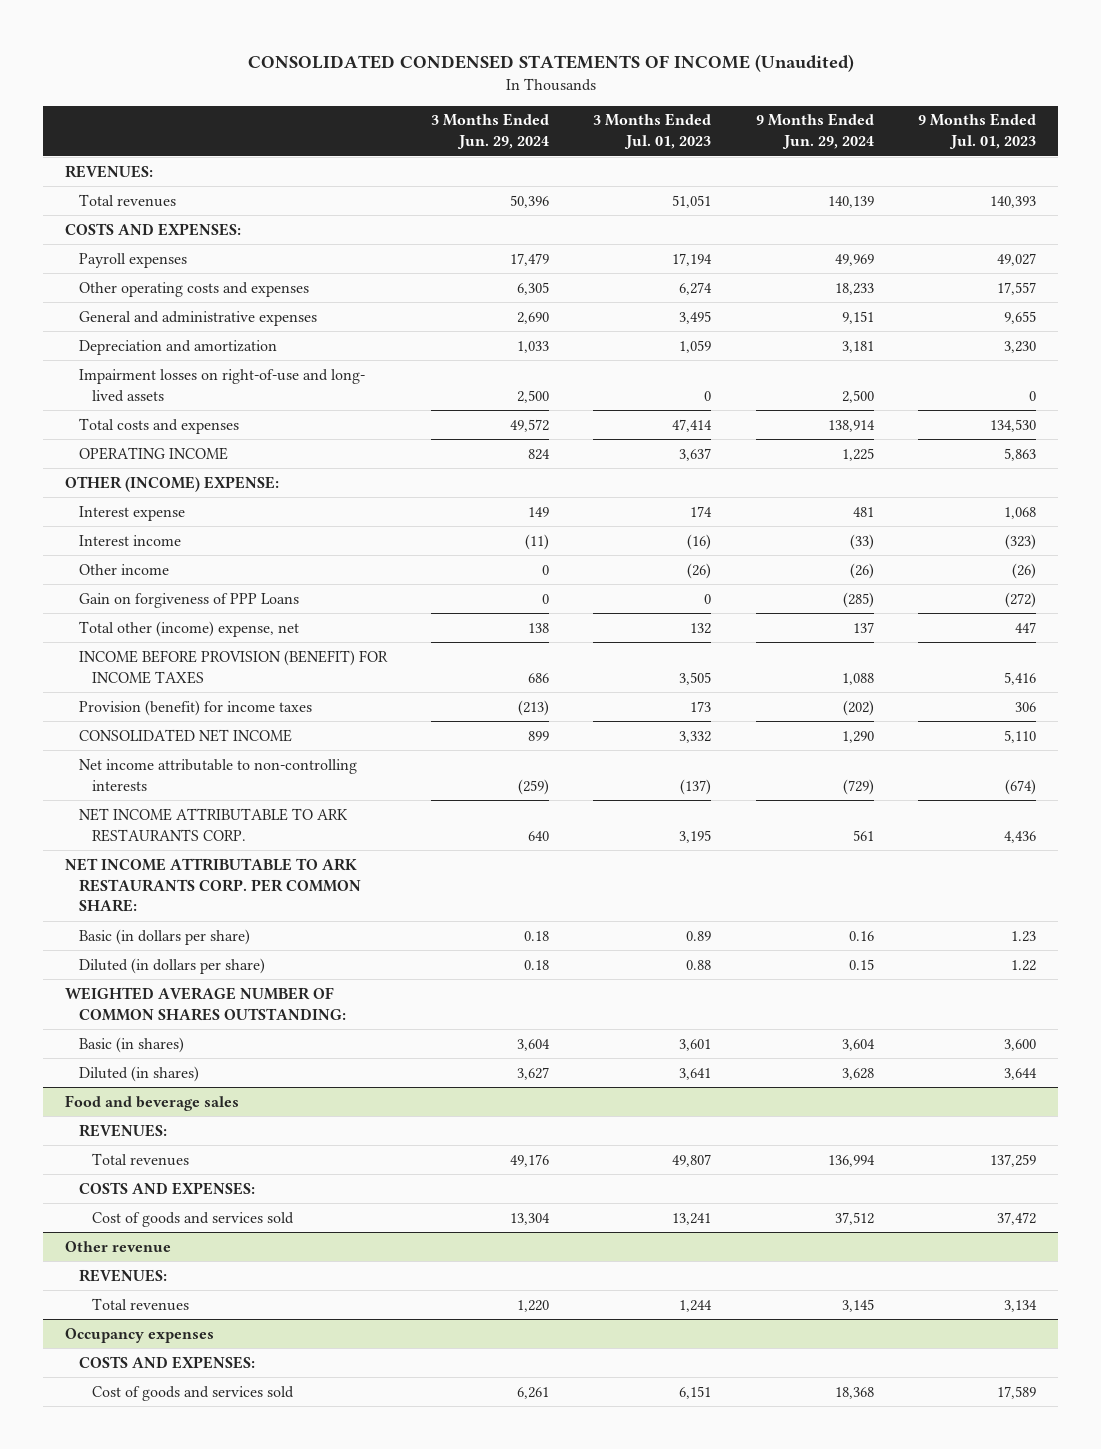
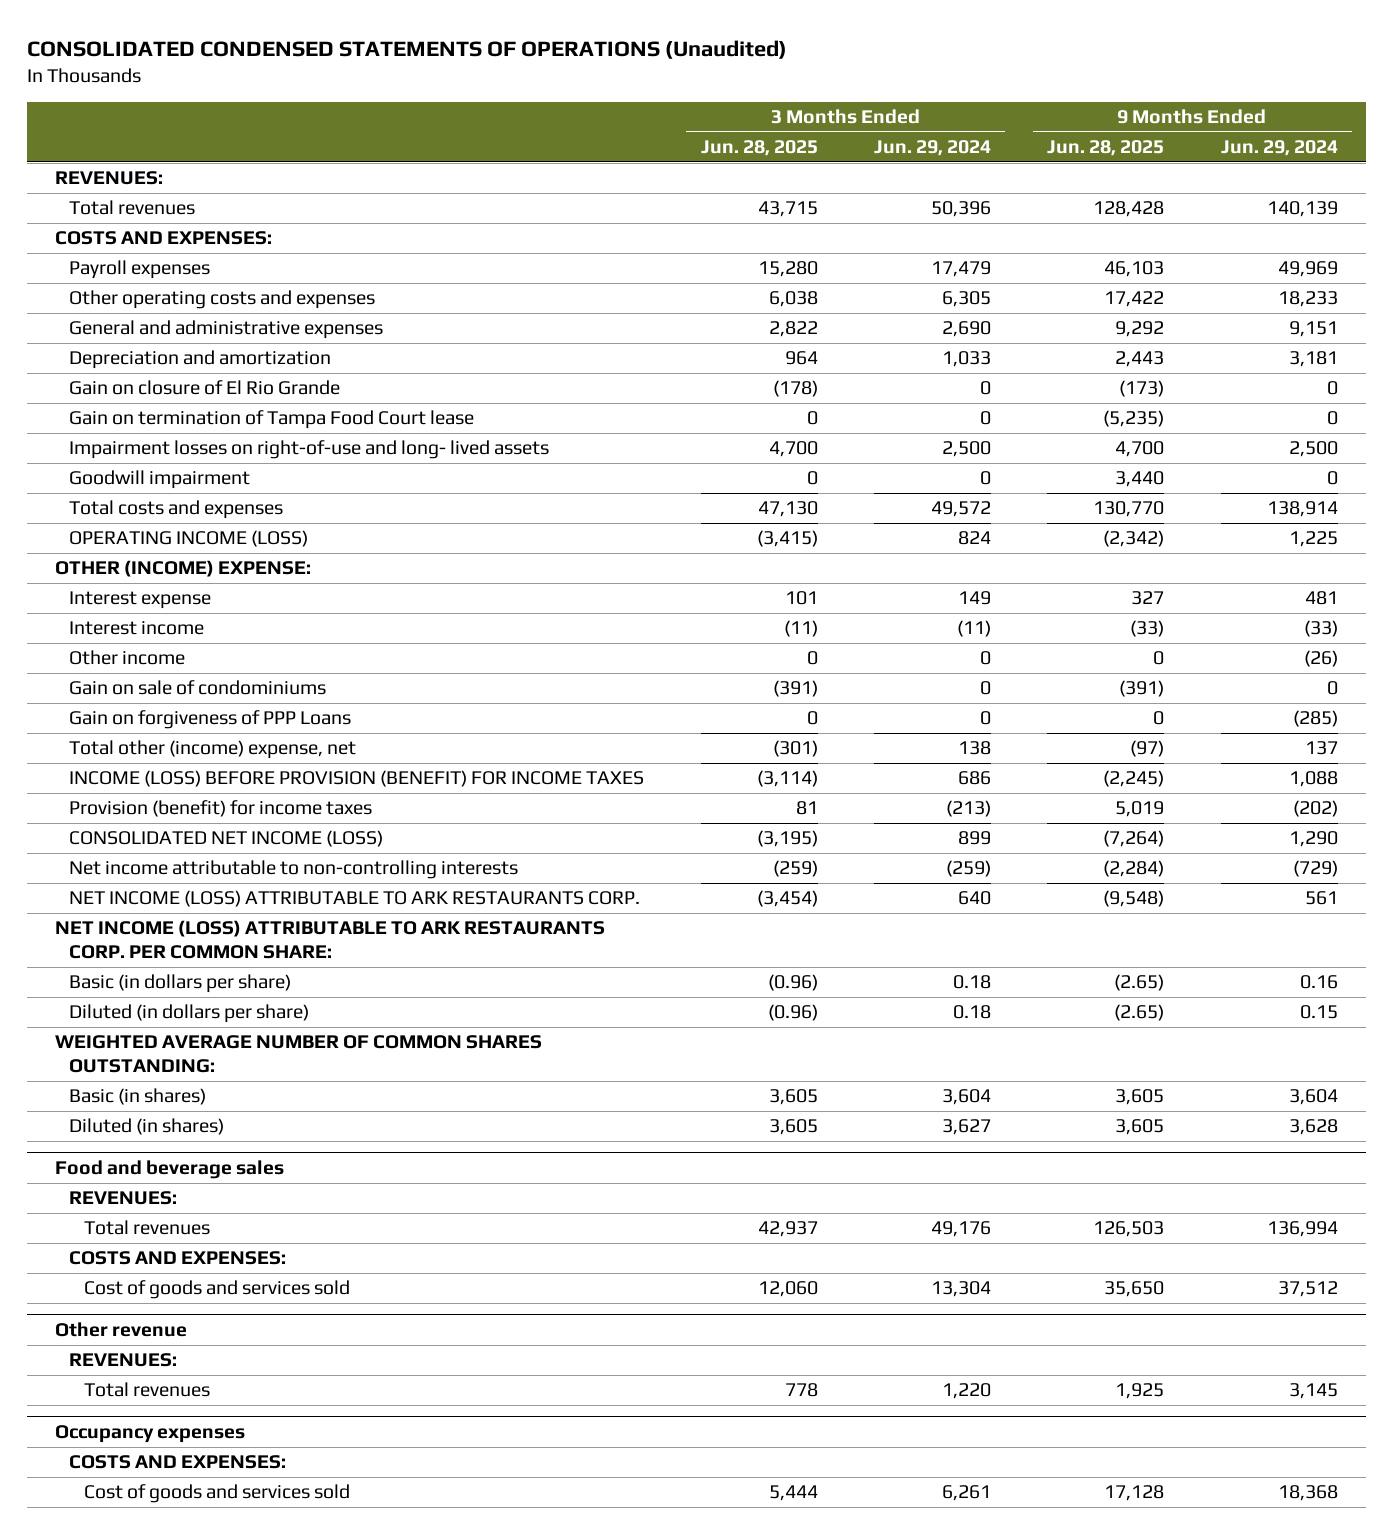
[247,53,854,72] CONSOLIDATED CONDENSED STATEMENTS OF INCOME (Unaudited) -> [26,40,787,60] CONSOLIDATED CONDENSED STATEMENTS OF OPERATIONS (Unaudited)
[593,113,712,150] 3 Months Ended Jul. 01, 2023 -> none
[917,113,1036,150] 9 Months Ended Jul. 01, 2023 -> none
none -> [700,140,818,157] Jun. 28, 2025
none -> [1047,140,1165,157] Jun. 28, 2025
none -> [69,380,341,396] Gain on closure of El Rio Grande
none -> [69,410,475,430] Gain on termination of Tampa Food Court lease
none -> [69,470,251,490] Goodwill impairment
[78,446,228,460] OPERATING INCOME -> [69,530,309,548] OPERATING INCOME (LOSS)
none -> [69,680,327,696] Gain on sale of condominiums
[78,649,388,684] INCOME BEFORE PROVISION (BENEFIT) FOR INCOME TAXES -> [69,770,645,788] INCOME (LOSS) BEFORE PROVISION (BENEFIT) FOR INCOME TAXES
[78,728,292,742] CONSOLIDATED NET INCOME -> [69,830,384,848] CONSOLIDATED NET INCOME (LOSS)
[78,807,348,842] NET INCOME ATTRIBUTABLE TO ARK RESTAURANTS CORP. -> [69,890,641,908] NET INCOME (LOSS) ATTRIBUTABLE TO ARK RESTAURANTS CORP.
[65,857,361,913] NET INCOME ATTRIBUTABLE TO ARK RESTAURANTS CORP. PER COMMON SHARE: -> [54,920,605,960] NET INCOME (LOSS) ATTRIBUTABLE TO ARK RESTAURANTS CORP. PER COMMON SHARE:

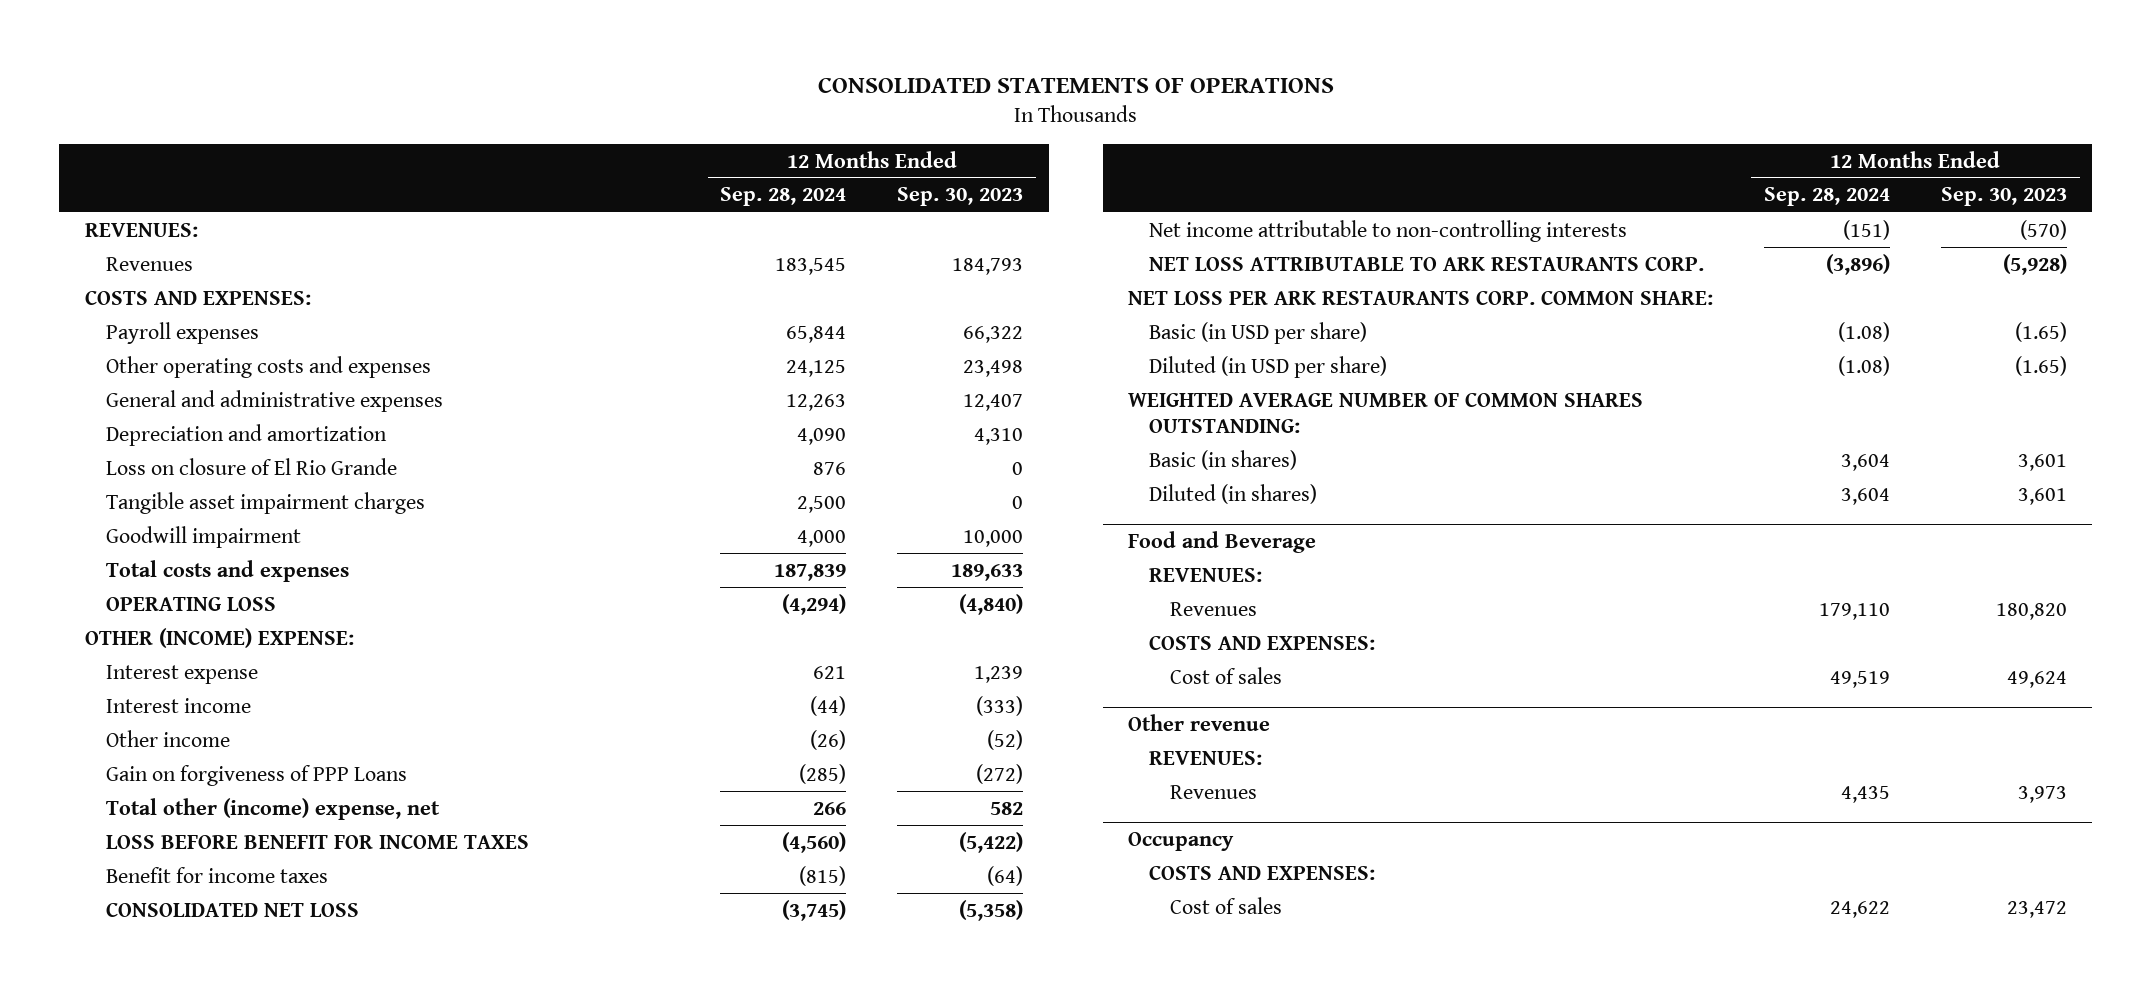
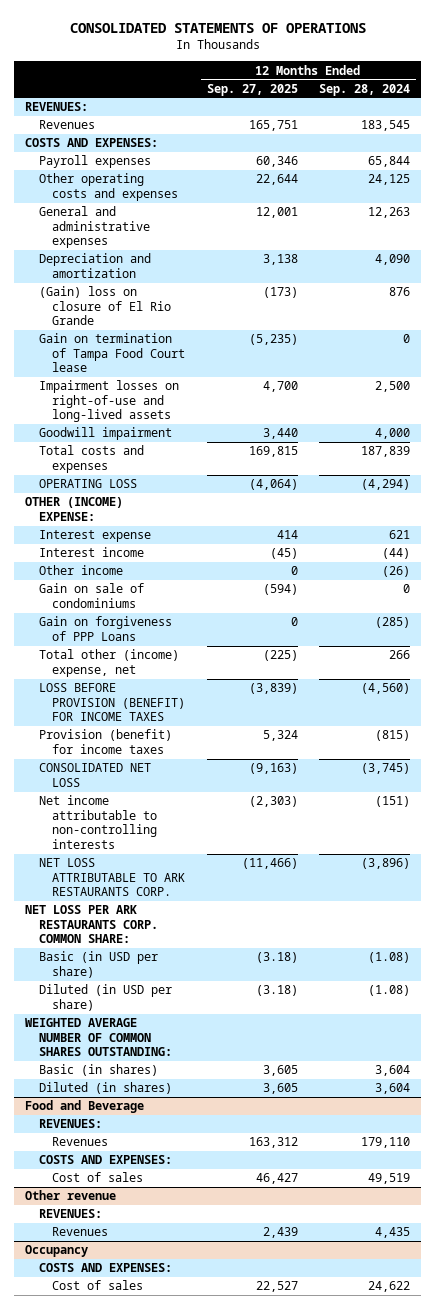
[897,187,1024,207] Sep. 30, 2023 -> none
none -> [206,83,298,96] Sep. 27, 2025
[105,491,425,514] Tangible asset impairment charges -> none
[105,457,397,475] Loss on closure of El Rio Grande -> [38,286,171,326] (Gain) loss on closure of El Rio Grande
none -> [38,333,185,373] Gain on termination of Tampa Food Court lease
none -> [38,380,179,423] Impairment losses on right-of-use and long-lived assets
none -> [38,583,144,608] Gain on sale of condominiums
[105,833,529,849] LOSS BEFORE BENEFIT FOR INCOME TAXES -> [38,683,185,722] LOSS BEFORE PROVISION (BENEFIT) FOR INCOME TAXES
[105,866,328,883] Benefit for income taxes -> [38,729,172,754] Provision (benefit) for income taxes

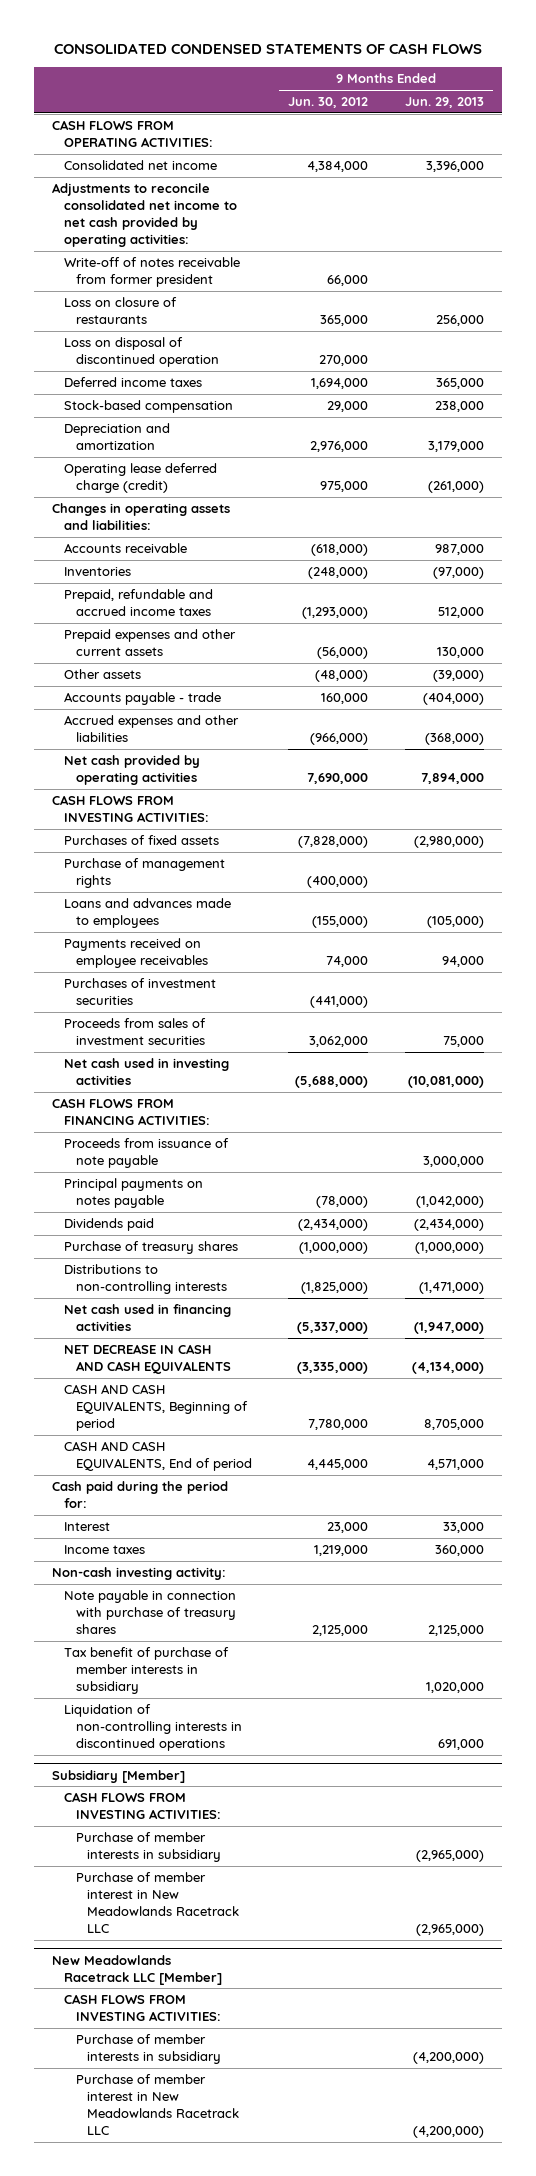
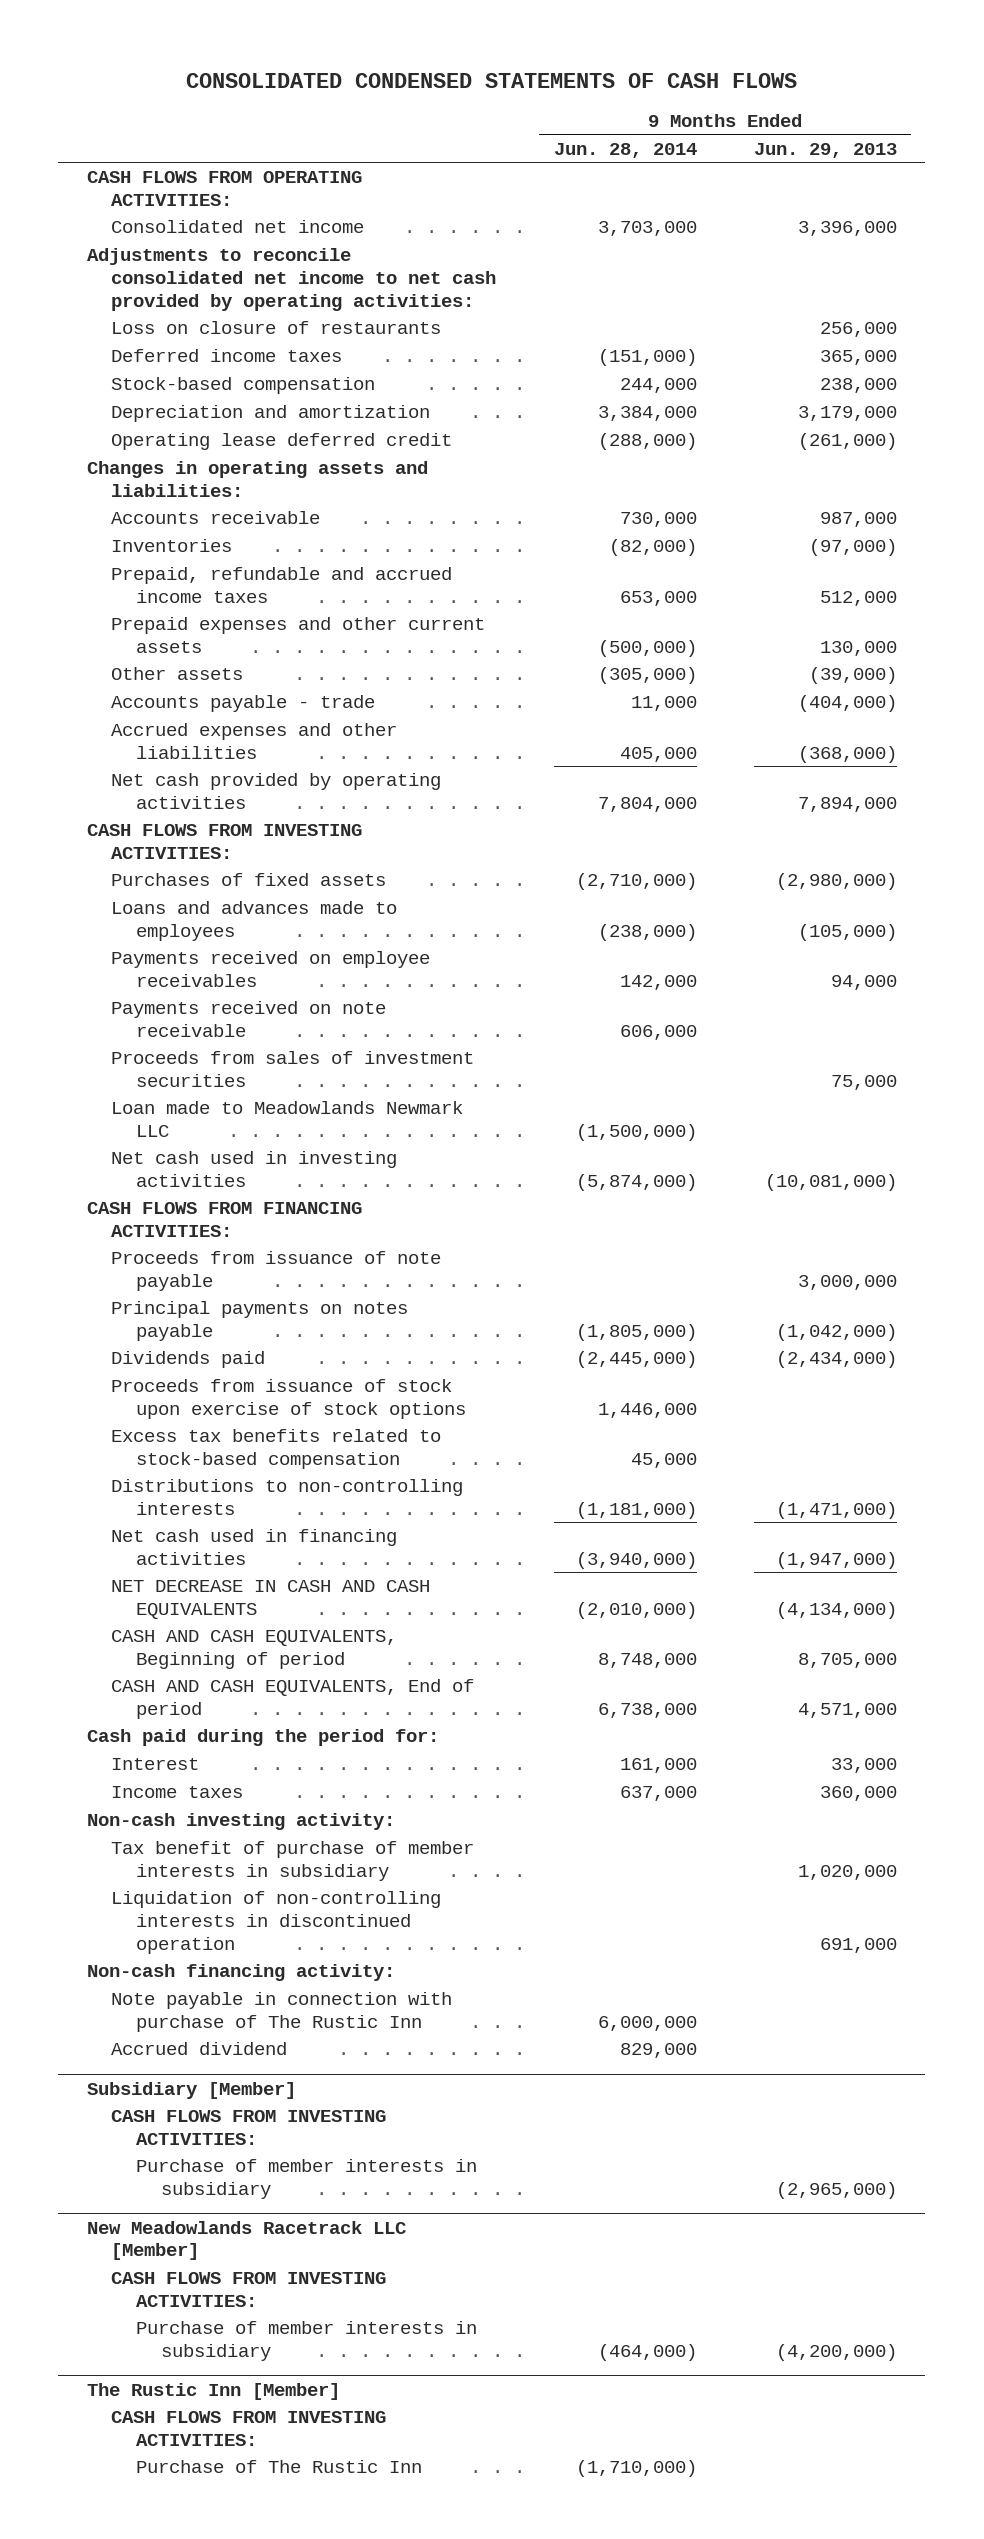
[288,97,369,109] Jun. 30, 2012 -> none
none -> [553,142,697,158] Jun. 28, 2014
[63,257,240,288] Write-off of notes receivable from former president -> none
[63,337,219,368] Loss on disposal of discontinued operation -> none
[63,463,217,494] Operating lease deferred charge (credit) -> [111,433,453,451] Operating lease deferred credit
[63,858,225,889] Purchase of management rights -> none
[63,978,216,1006] Purchases of investment securities -> none
none -> [111,1001,387,1037] Payments received on note receivable
none -> [111,1101,464,1137] Loan made to Meadowlands Newmark LLC
[63,1241,238,1255] Purchase of treasury shares -> none
none -> [111,1379,467,1419] Proceeds from issuance of stock upon exercise of stock options
none -> [111,1429,442,1469] Excess tax benefits related to stock-based compensation
[63,1590,236,1635] Note payable in connection with purchase of treasury shares -> none
[63,1704,242,1752] Liquidation of non-controlling interests in discontinued operations -> [111,1891,442,1954] Liquidation of non-controlling interests in discontinued operation
none -> [86,1964,395,1982] Non-cash financing activity:
none -> [111,1992,453,2032] Note payable in connection with purchase of The Rustic Inn
none -> [111,2042,288,2056] Accrued dividend
[75,1872,240,1934] Purchase of member interest in New Meadowlands Racetrack LLC -> none
[75,2074,240,2136] Purchase of member interest in New Meadowlands Racetrack LLC -> none
none -> [86,2382,340,2400] The Rustic Inn [Member]
none -> [111,2411,387,2446] CASH FLOWS FROM INVESTING ACTIVITIES:
none -> [136,2460,423,2474] Purchase of The Rustic Inn

